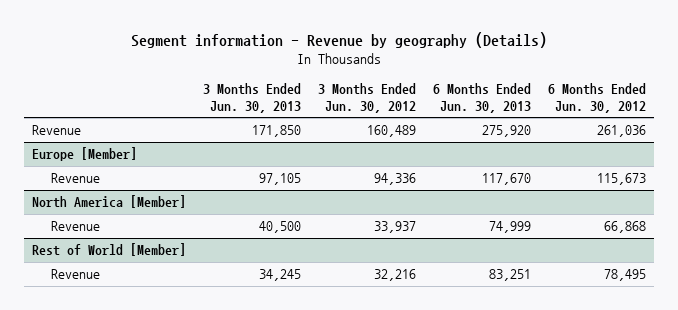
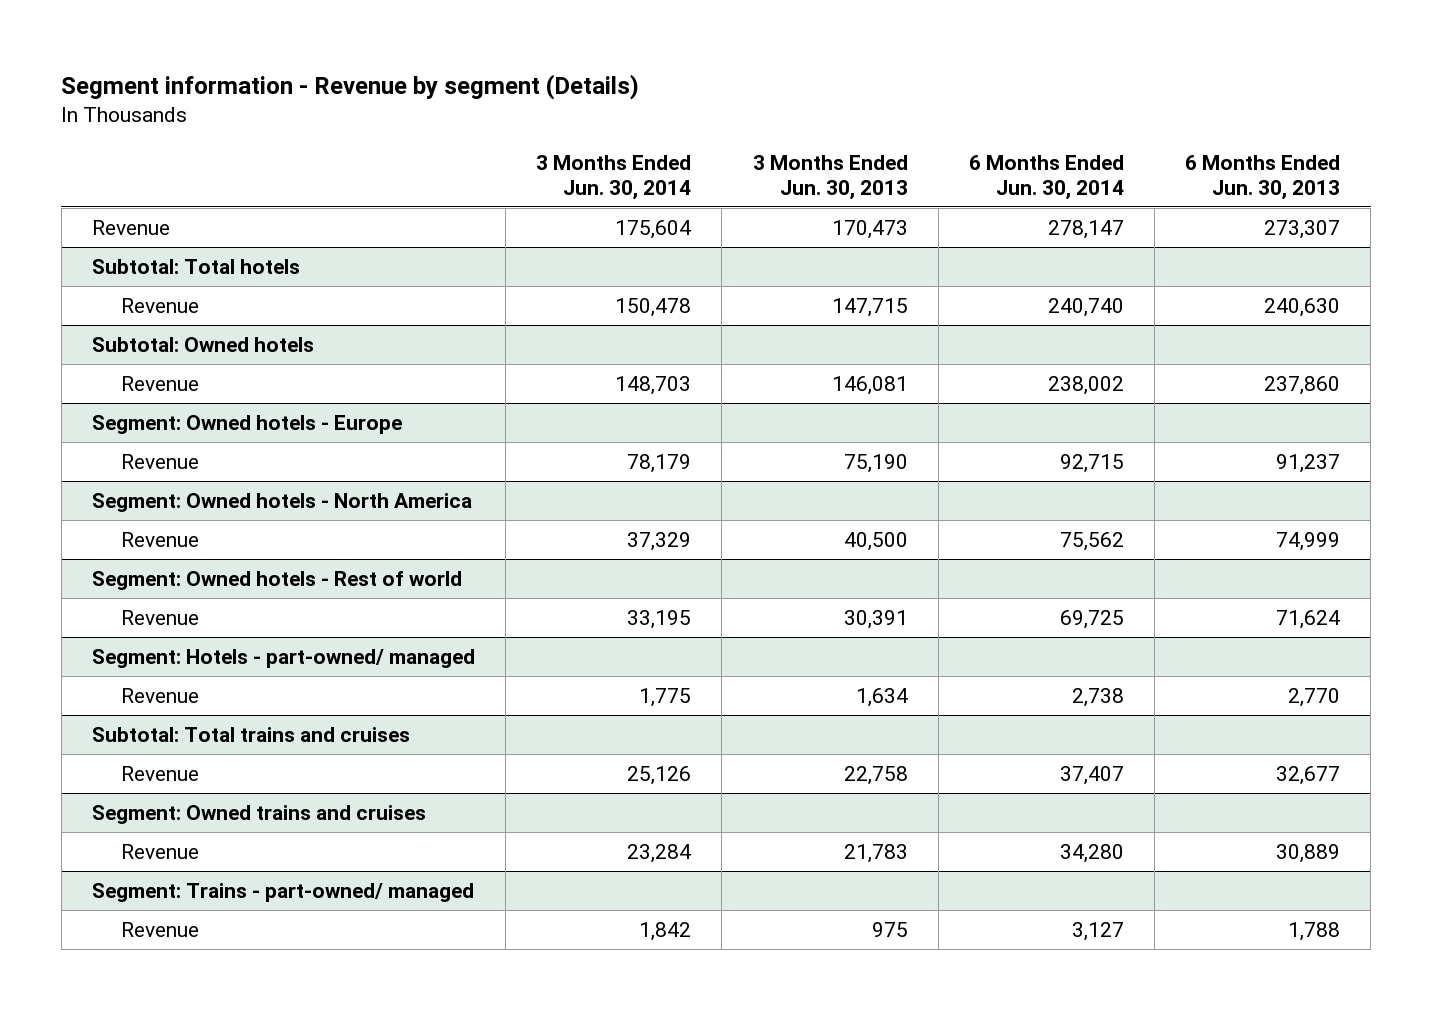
[131,31,548,48] Segment information - Revenue by geography (Details) -> [61,73,640,100] Segment information - Revenue by segment (Details)
[318,82,417,113] 3 Months Ended Jun. 30, 2012 -> none
[547,82,646,113] 6 Months Ended Jun. 30, 2012 -> none
none -> [536,155,692,200] 3 Months Ended Jun. 30, 2014
none -> [968,155,1124,200] 6 Months Ended Jun. 30, 2014
[32,147,138,162] Europe [Member] -> none
[32,195,187,209] North America [Member] -> none
[252,125,302,138] 171,850 -> [831,220,908,240] 170,473
[481,125,531,138] 275,920 -> [1264,220,1341,240] 273,307
none -> [91,259,300,275] Subtotal: Total hotels
[259,173,302,186] 97,105 -> [831,298,908,318] 147,715
[481,173,531,186] 117,670 -> [1264,298,1341,318] 240,630
none -> [91,337,314,353] Subtotal: Owned hotels
none -> [120,376,199,392] Revenue
none -> [91,415,402,435] Segment: Owned hotels - Europe
none -> [120,454,199,470] Revenue
none -> [91,493,472,513] Segment: Owned hotels - North America
[32,243,187,257] Rest of World [Member] -> none
none -> [91,571,462,591] Segment: Owned hotels - Rest of world
[259,269,302,282] 34,245 -> [843,610,908,630] 30,391
[488,269,531,282] 83,251 -> [1276,610,1341,630] 71,624
none -> [91,649,475,669] Segment: Hotels - part-owned/ managed
none -> [120,688,199,704] Revenue
none -> [91,727,410,743] Subtotal: Total trains and cruises
none -> [120,766,199,782] Revenue
none -> [91,805,426,825] Segment: Owned trains and cruises
none -> [120,844,199,860] Revenue
none -> [91,883,474,903] Segment: Trains - part-owned/ managed
none -> [120,922,199,938] Revenue

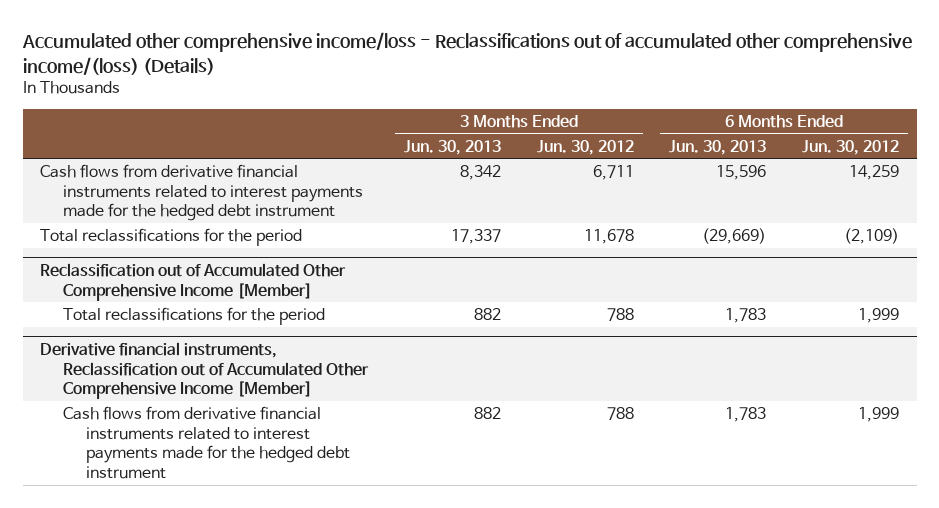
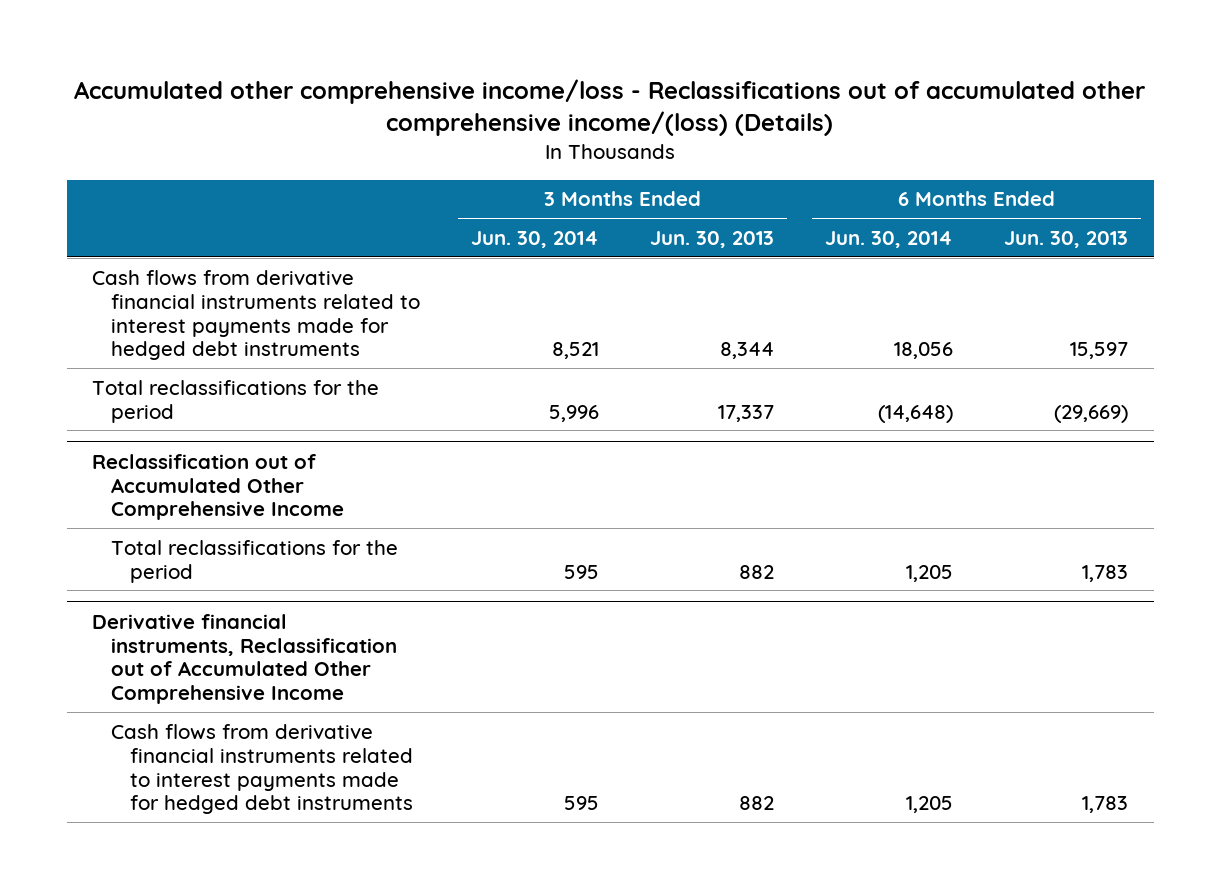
[536,139,634,155] Jun. 30, 2012 -> none
[801,139,899,155] Jun. 30, 2012 -> none
none -> [471,230,600,248] Jun. 30, 2014
none -> [825,230,954,248] Jun. 30, 2014
[40,164,364,222] Cash flows from derivative financial instruments related to interest payments made for the hedged debt instrument -> [92,269,421,361] Cash flows from derivative financial instruments related to interest payments made for hedged debt instruments
[460,165,502,181] 8,342 -> [720,342,775,360] 8,344
[716,165,767,181] 15,596 -> [1070,342,1129,360] 15,597
[40,262,347,301] Reclassification out of Accumulated Other Comprehensive Income [Member] -> [92,453,345,521] Reclassification out of Accumulated Other Comprehensive Income
[40,341,370,400] Derivative financial instruments, Reclassification out of Accumulated Other Comprehensive Income [Member] -> [92,613,398,705] Derivative financial instruments, Reclassification out of Accumulated Other Comprehensive Income
[63,406,351,480] Cash flows from derivative financial instruments related to interest payments made for the hedged debt instrument -> [111,723,414,815] Cash flows from derivative financial instruments related to interest payments made for hedged debt instruments

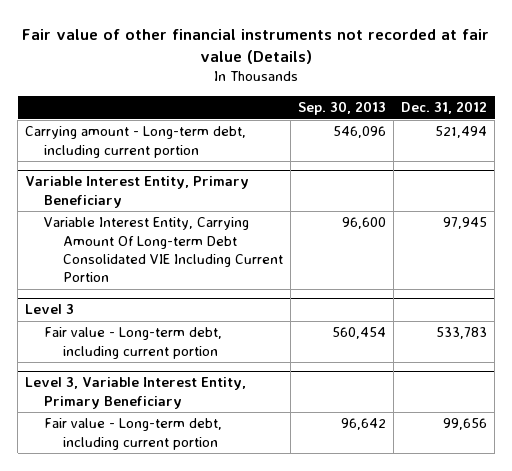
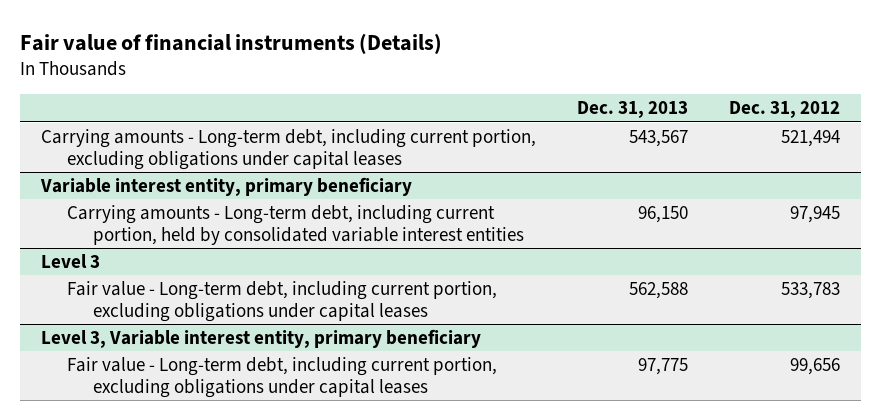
[22,28,490,65] Fair value of other financial instruments not recorded at fair value (Details) -> [20,32,443,54] Fair value of financial instruments (Details)
[297,101,386,116] Sep. 30, 2013 -> none
none -> [576,101,688,119] Dec. 31, 2013
[25,126,247,158] Carrying amount - Long-term debt, including current portion -> [40,128,536,170] Carrying amounts - Long-term debt, including current portion, excluding obligations under capital leases
[25,176,250,208] Variable Interest Entity, Primary Beneficiary -> [39,176,412,196] Variable interest entity, primary beneficiary
[43,217,283,283] Variable Interest Entity, Carrying Amount Of Long-term Debt Consolidated VIE Including Current Portion -> [66,204,524,245] Carrying amounts - Long-term debt, including current portion, held by consolidated variable interest entities
[43,327,222,359] Fair value - Long-term debt, including current portion -> [66,280,497,322] Fair value - Long-term debt, including current portion, excluding obligations under capital leases
[25,377,247,409] Level 3, Variable Interest Entity, Primary Beneficiary -> [40,328,481,348] Level 3, Variable interest entity, primary beneficiary
[43,418,222,450] Fair value - Long-term debt, including current portion -> [66,356,497,398] Fair value - Long-term debt, including current portion, excluding obligations under capital leases

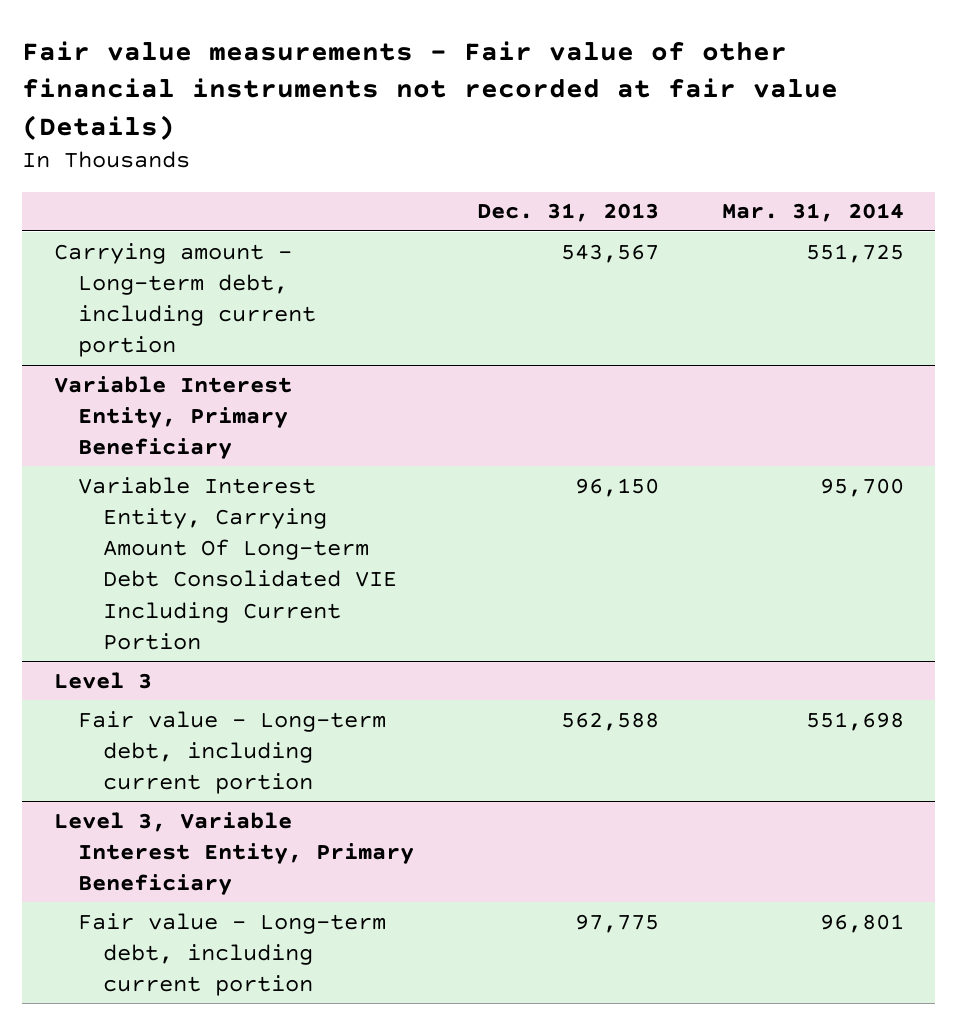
[20,32,443,54] Fair value of financial instruments (Details) -> [22,40,839,140] Fair value measurements - Fair value of other financial instruments not recorded at fair value (Details)
[729,101,841,119] Dec. 31, 2012 -> none
none -> [722,203,905,223] Mar. 31, 2014
[40,128,536,170] Carrying amounts - Long-term debt, including current portion, excluding obligations under capital leases -> [53,242,317,358] Carrying amount - Long-term debt, including current portion
[39,176,412,196] Variable interest entity, primary beneficiary -> [53,375,292,460] Variable Interest Entity, Primary Beneficiary
[66,204,524,245] Carrying amounts - Long-term debt, including current portion, held by consolidated variable interest entities -> [78,476,397,650] Variable Interest Entity, Carrying Amount Of Long-term Debt Consolidated VIE Including Current Portion
[66,280,497,322] Fair value - Long-term debt, including current portion, excluding obligations under capital leases -> [78,710,387,795] Fair value - Long-term debt, including current portion
[40,328,481,348] Level 3, Variable interest entity, primary beneficiary -> [53,811,415,896] Level 3, Variable Interest Entity, Primary Beneficiary
[66,356,497,398] Fair value - Long-term debt, including current portion, excluding obligations under capital leases -> [78,912,387,997] Fair value - Long-term debt, including current portion

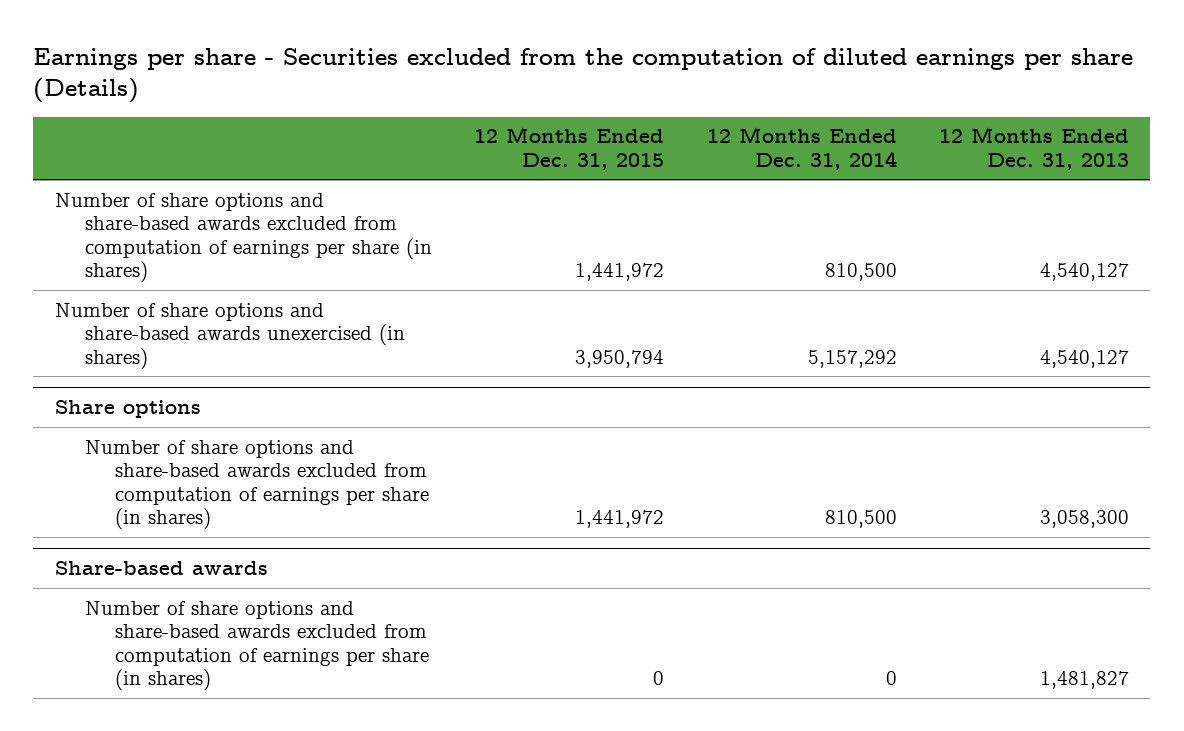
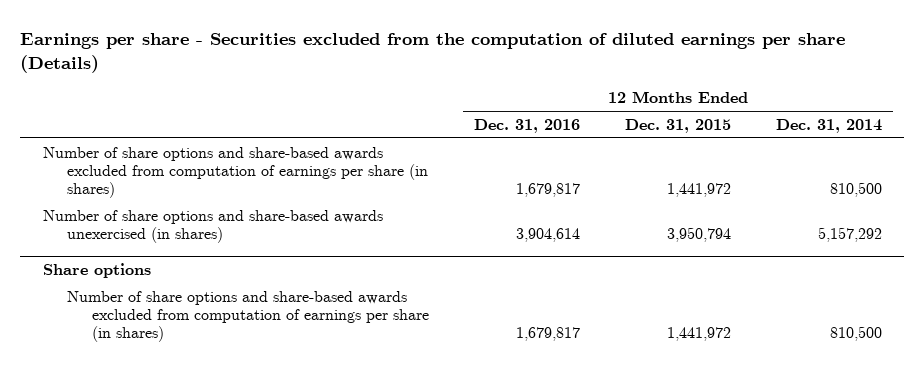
[938,127,1129,170] 12 Months Ended Dec. 31, 2013 -> none
none -> [473,119,580,134] Dec. 31, 2016
[54,561,268,576] Share-based awards -> none
[84,600,430,692] Number of share options and share-based awards excluded from computation of earnings per share (in shares) -> none

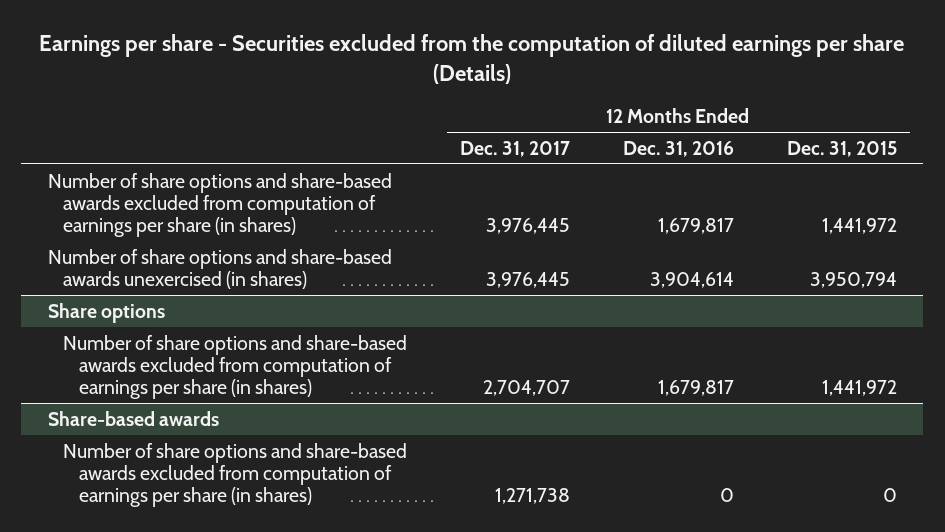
[775,119,882,134] Dec. 31, 2014 -> none
none -> [460,140,571,157] Dec. 31, 2017
none -> [47,410,219,426] Share-based awards
none -> [63,442,408,508] Number of share options and share-based awards excluded from computation of earnings per share (in shares)

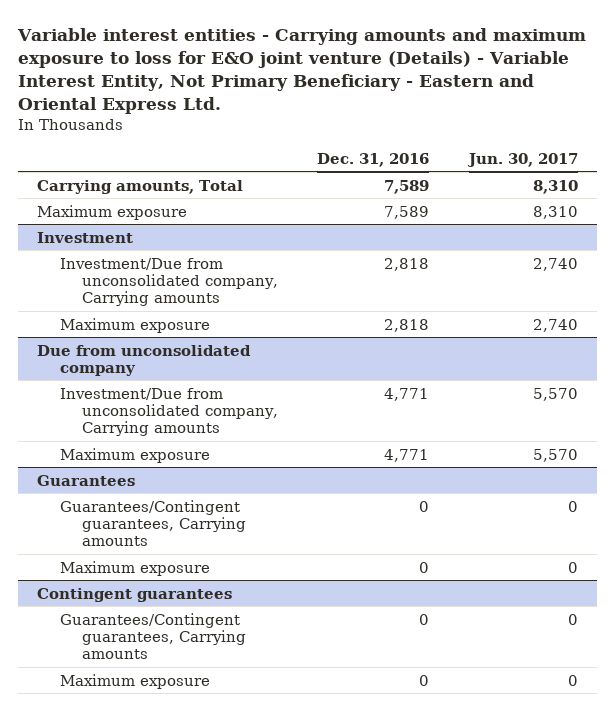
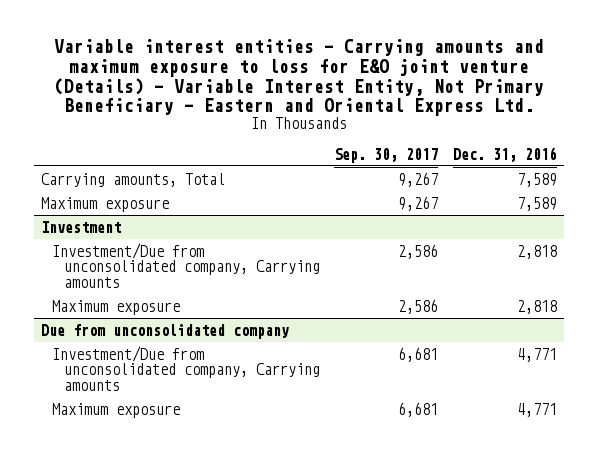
[466,152,578,167] Jun. 30, 2017 -> none
none -> [334,147,439,163] Sep. 30, 2017
[37,474,136,486] Guarantees -> none
[59,499,247,546] Guarantees/Contingent guarantees, Carrying amounts -> none
[59,560,210,576] Maximum exposure -> none
[37,587,233,602] Contingent guarantees -> none
[59,612,247,659] Guarantees/Contingent guarantees, Carrying amounts -> none
[59,673,210,689] Maximum exposure -> none

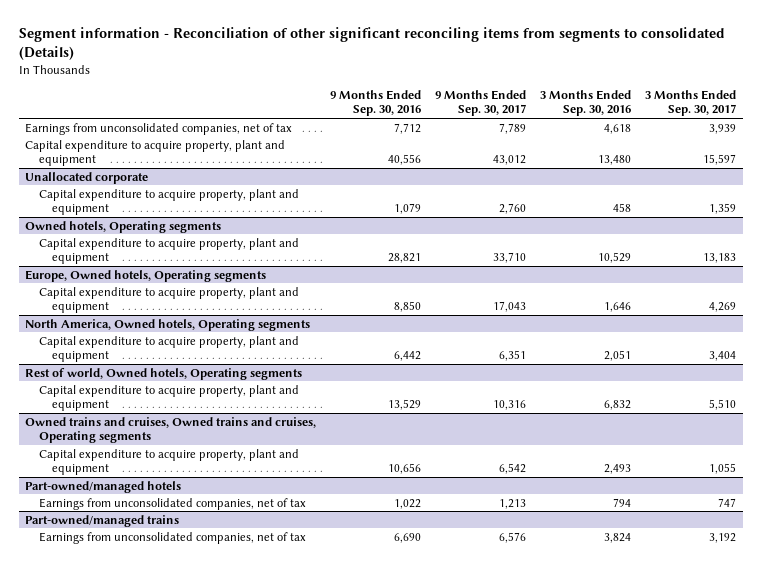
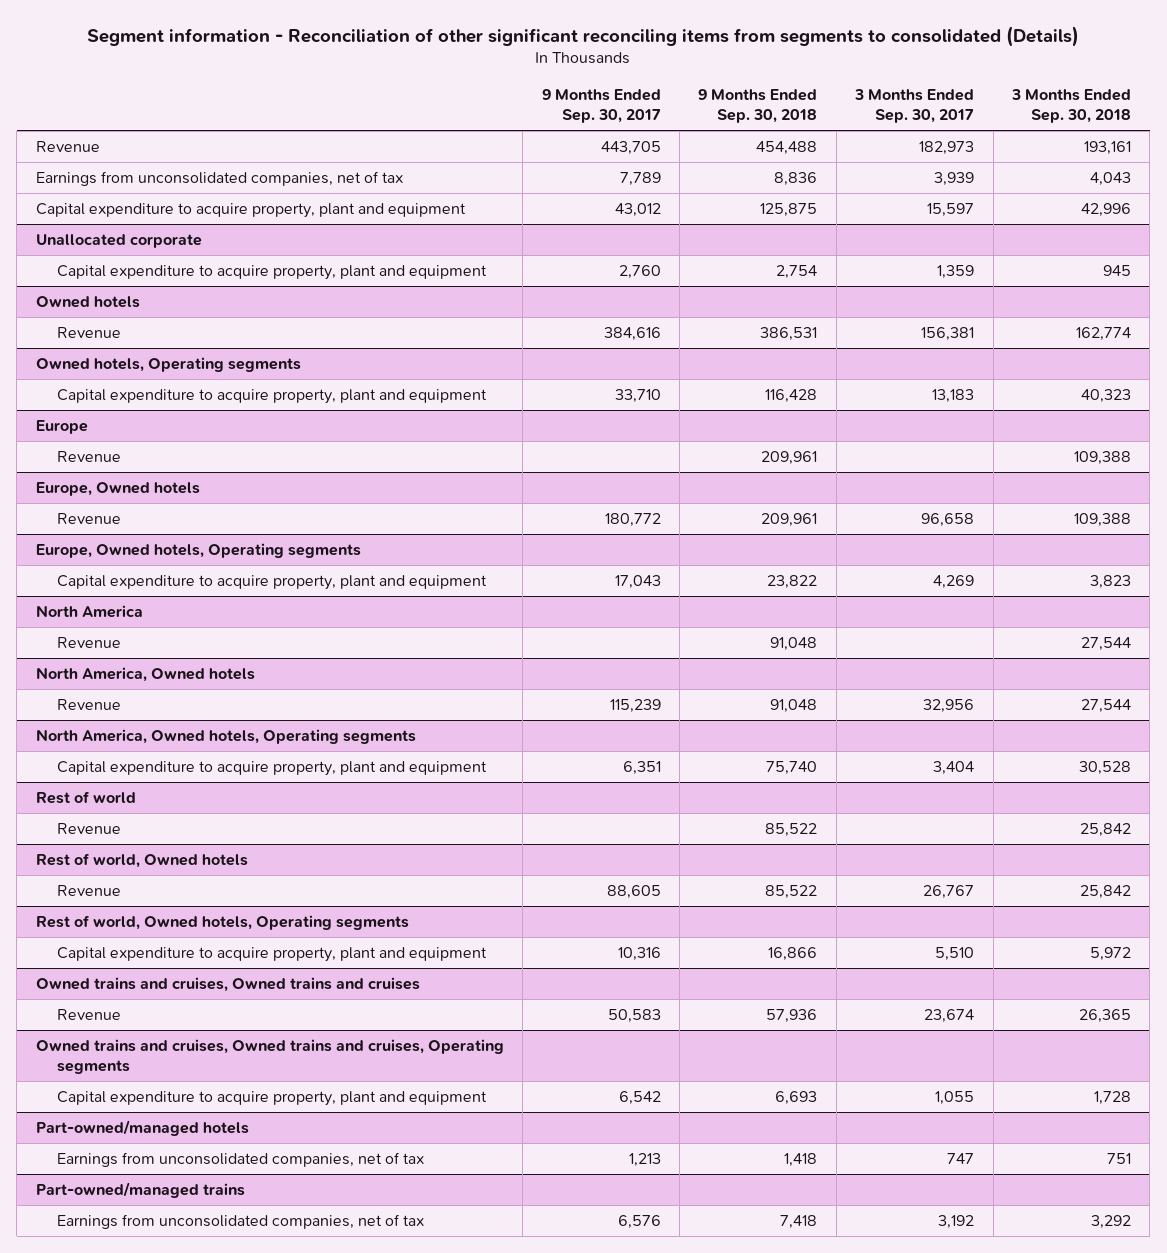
[330,89,422,117] 9 Months Ended Sep. 30, 2016 -> none
[540,89,632,117] 3 Months Ended Sep. 30, 2016 -> none
none -> [698,89,818,123] 9 Months Ended Sep. 30, 2018
none -> [1010,89,1131,123] 3 Months Ended Sep. 30, 2018
none -> [35,141,100,153] Revenue
none -> [35,296,140,309] Owned hotels
none -> [56,327,121,339] Revenue
none -> [35,420,88,435] Europe
none -> [56,451,121,463] Revenue
none -> [35,482,200,497] Europe, Owned hotels
none -> [56,513,121,525] Revenue
none -> [35,605,143,619] North America
none -> [56,637,121,649] Revenue
none -> [35,667,255,683] North America, Owned hotels
none -> [56,699,121,711] Revenue
none -> [35,791,136,805] Rest of world
none -> [56,823,121,835] Revenue
none -> [35,853,248,869] Rest of world, Owned hotels
none -> [56,885,121,897] Revenue
none -> [35,977,420,993] Owned trains and cruises, Owned trains and cruises
none -> [56,1009,121,1021] Revenue

